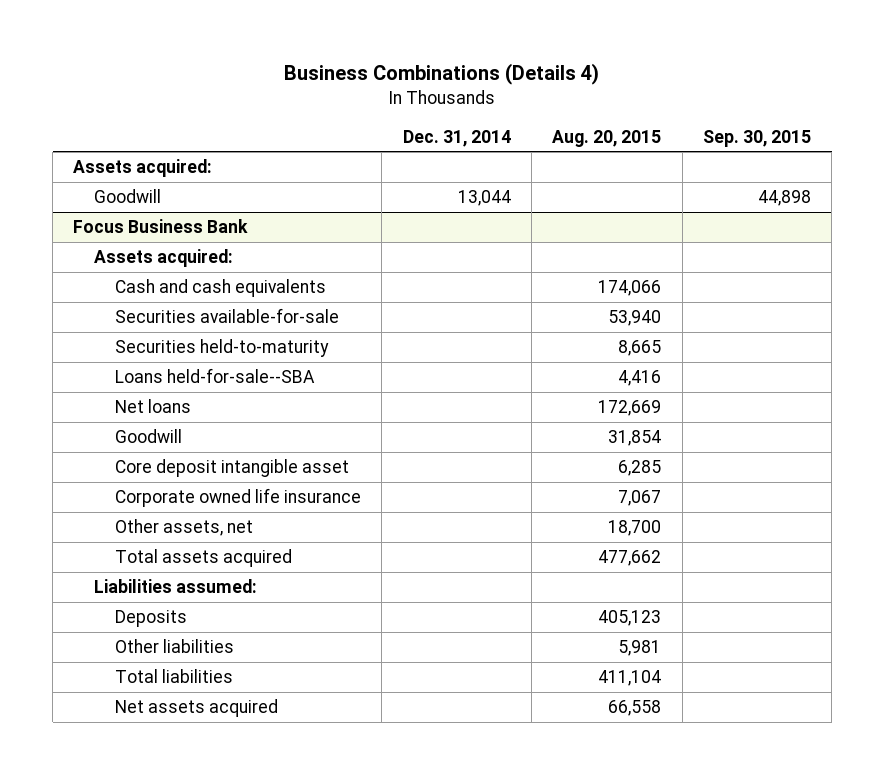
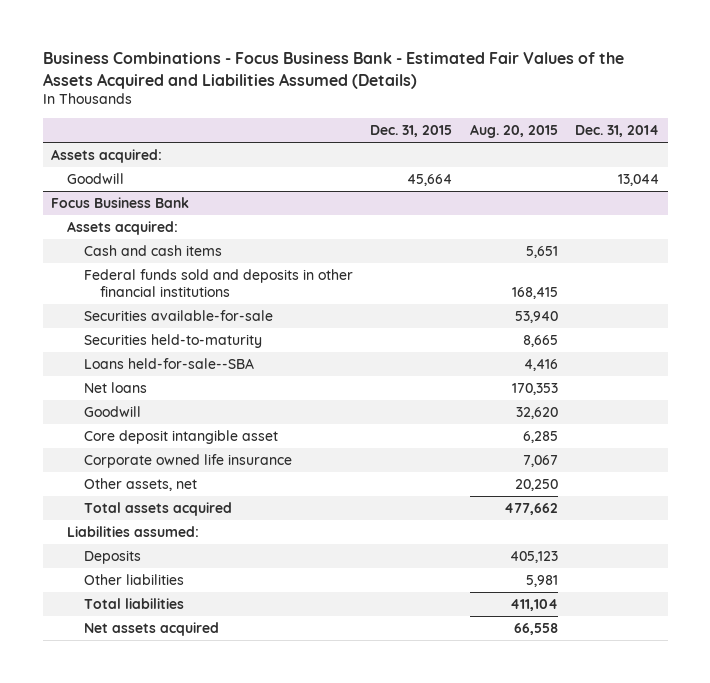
[284,62,600,85] Business Combinations (Details 4) -> [42,52,624,89] Business Combinations - Focus Business Bank - Estimated Fair Values of the Assets Acquired and Liabilities Assumed (Details)
[702,129,811,147] Sep. 30, 2015 -> none
none -> [370,125,453,138] Dec. 31, 2015
[115,279,327,298] Cash and cash equivalents -> [83,244,222,256] Cash and cash items
[598,280,662,297] 174,066 -> [525,245,558,258] 5,651
none -> [83,268,353,297] Federal funds sold and deposits in other financial institutions
[598,400,662,417] 172,669 -> [511,382,558,395] 170,353
[608,430,662,447] 31,854 -> [515,406,558,419] 32,620
[608,520,662,537] 18,700 -> [514,478,558,491] 20,250

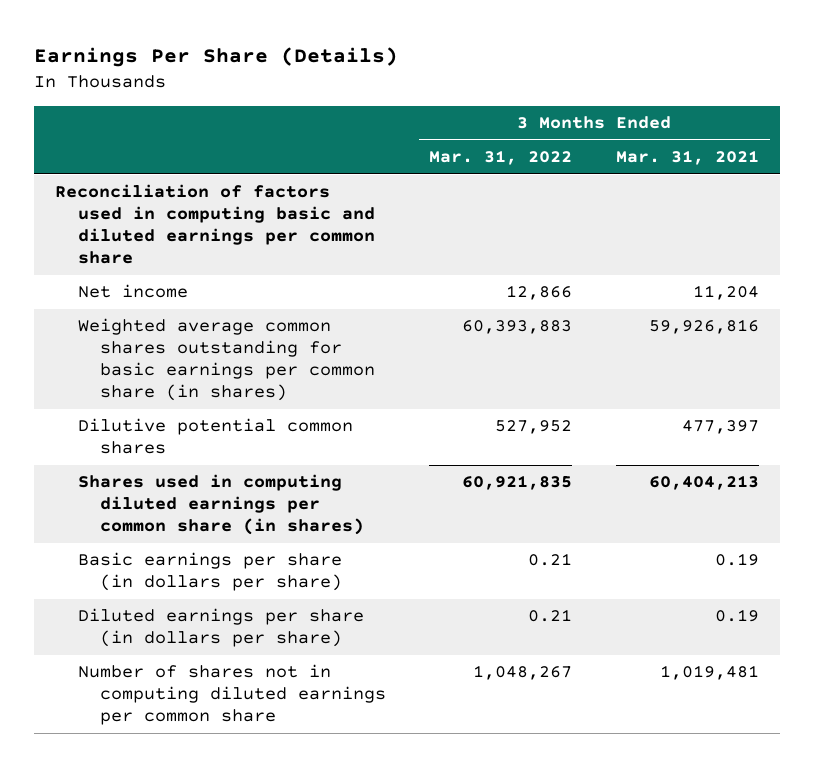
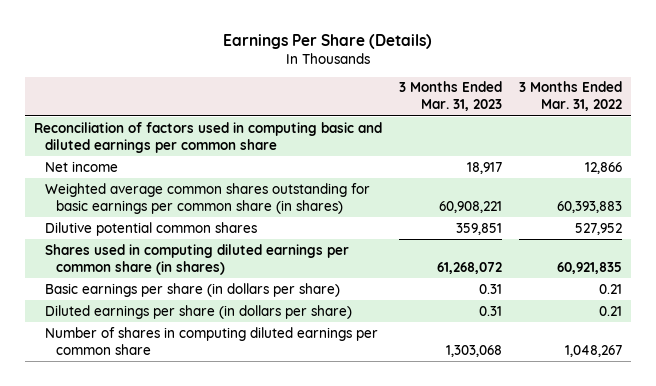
[615,150,759,166] Mar. 31, 2021 -> none
none -> [398,81,502,112] 3 Months Ended Mar. 31, 2023
[77,664,387,726] Number of shares not in computing diluted earnings per common share -> [44,326,378,355] Number of shares in computing diluted earnings per common share

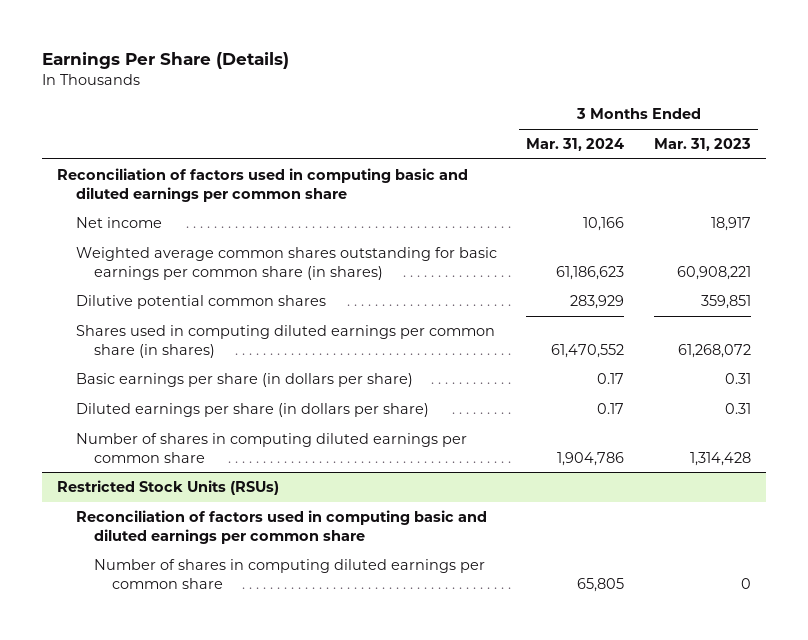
[518,81,622,112] 3 Months Ended Mar. 31, 2022 -> none
none -> [526,138,625,152] Mar. 31, 2024
[445,344,502,357] 1,303,068 -> [689,451,751,466] 1,314,428
none -> [57,480,280,496] Restricted Stock Units (RSUs)
none -> [75,510,487,544] Reconciliation of factors used in computing basic and diluted earnings per common share
none -> [93,559,485,589] Number of shares in computing diluted earnings per common share

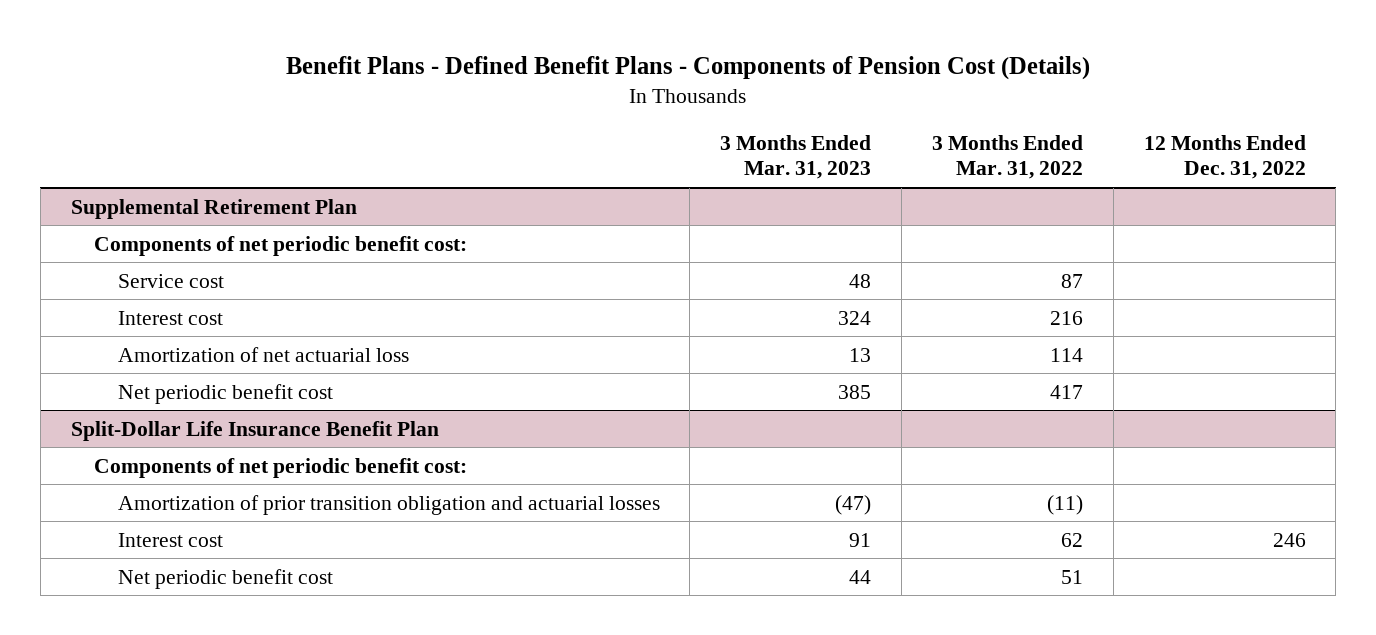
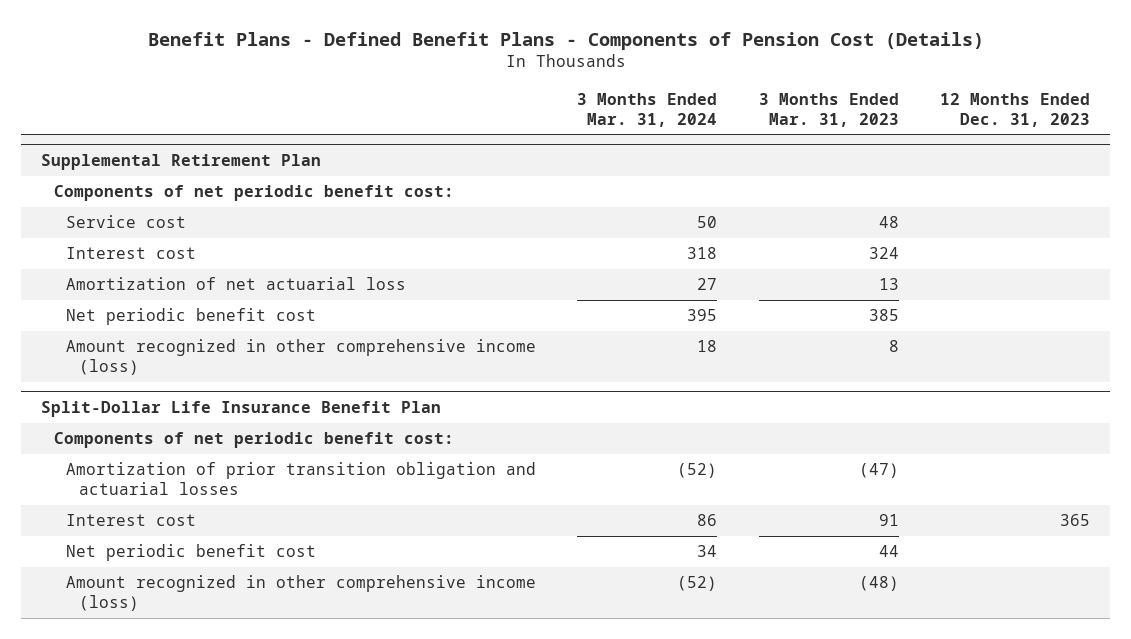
[931,134,1083,180] 3 Months Ended Mar. 31, 2022 -> none
[1143,134,1306,180] 12 Months Ended Dec. 31, 2022 -> none
none -> [577,92,718,127] 3 Months Ended Mar. 31, 2024
none -> [939,92,1090,127] 12 Months Ended Dec. 31, 2023
none -> [66,339,537,376] Amount recognized in other comprehensive income (loss)
none -> [66,575,537,612] Amount recognized in other comprehensive income (loss)

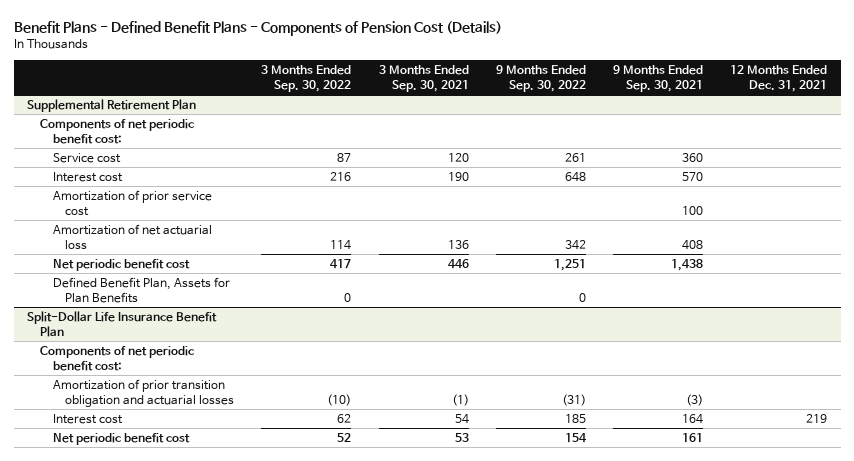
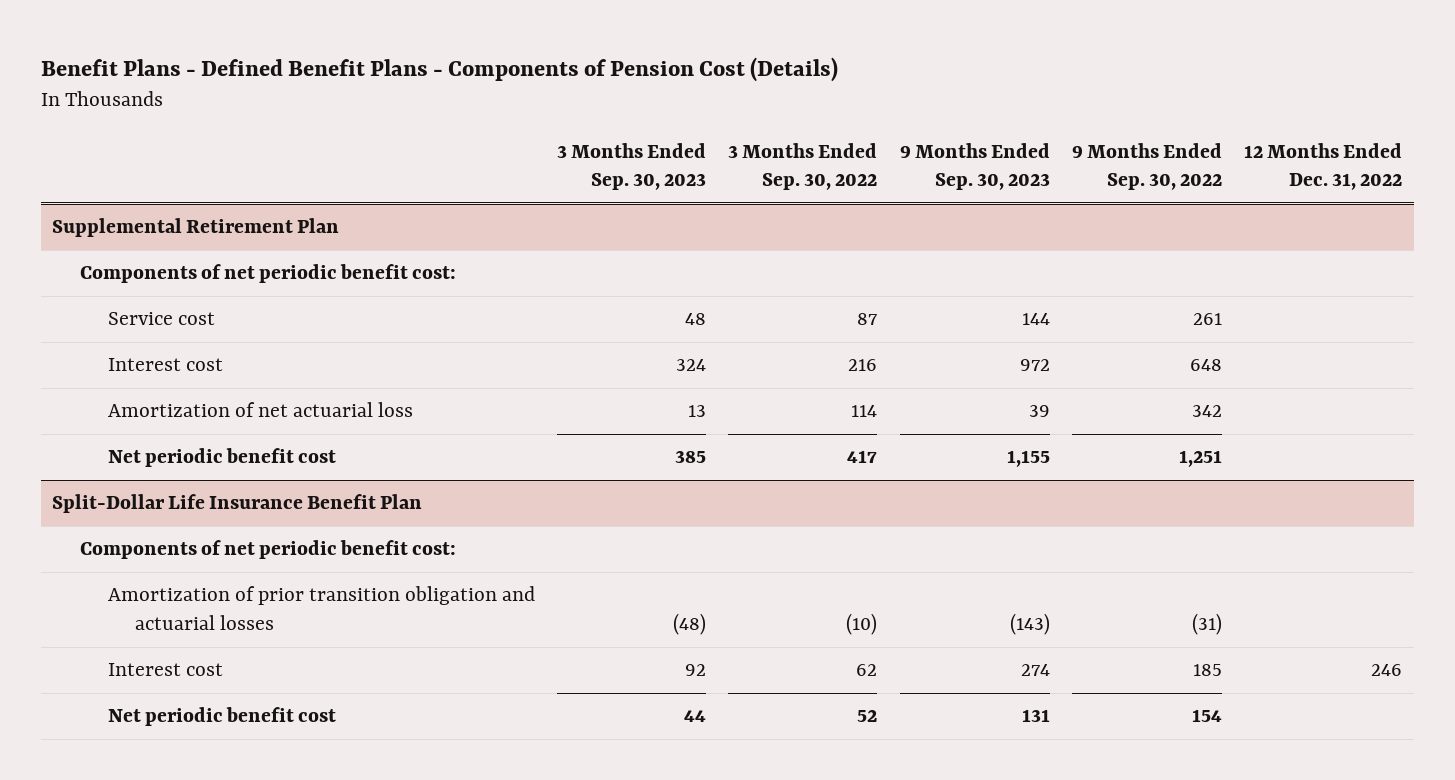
[378,65,469,93] 3 Months Ended Sep. 30, 2021 -> none
[612,65,703,93] 9 Months Ended Sep. 30, 2021 -> none
[730,65,828,93] 12 Months Ended Dec. 31, 2021 -> none
none -> [556,142,706,191] 3 Months Ended Sep. 30, 2023
none -> [899,142,1050,191] 9 Months Ended Sep. 30, 2023
none -> [1244,142,1403,191] 12 Months Ended Dec. 31, 2022
[52,189,212,216] Amortization of prior service cost -> none
[52,276,230,303] Defined Benefit Plan, Assets for Plan Benefits -> none

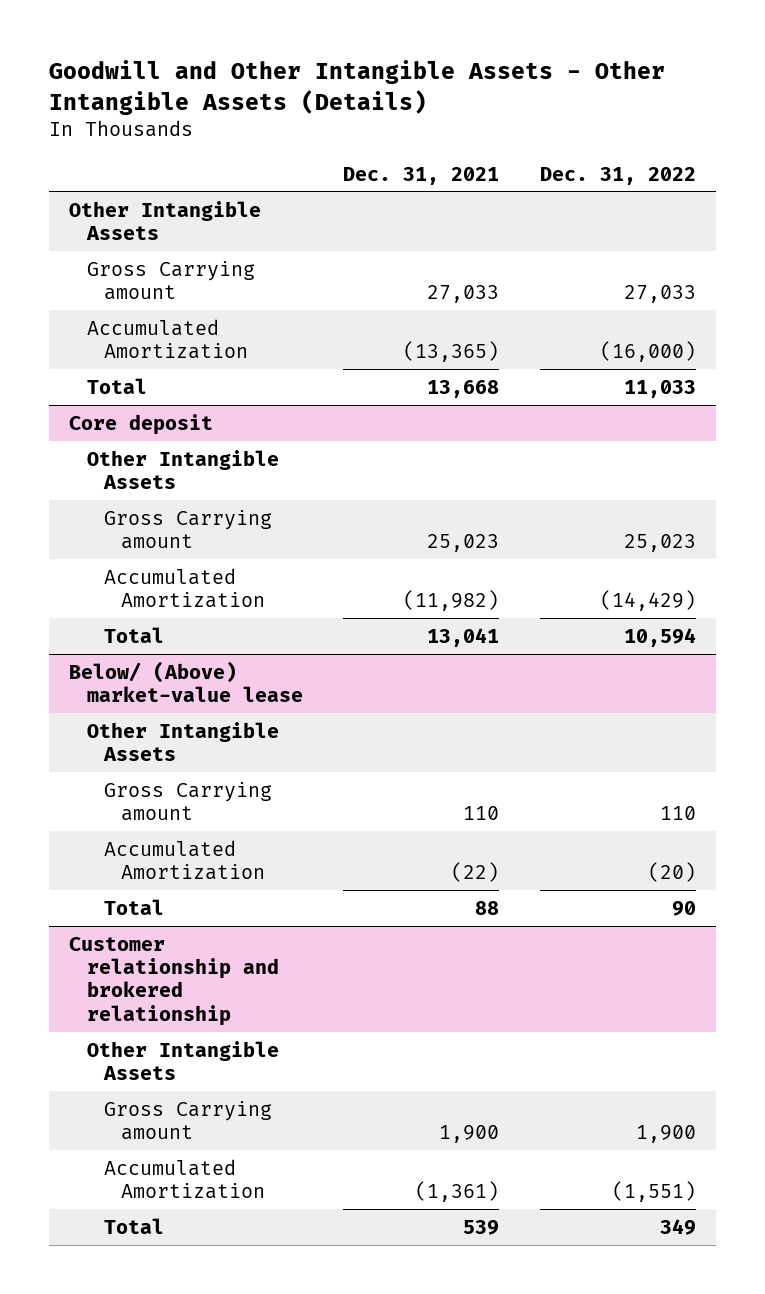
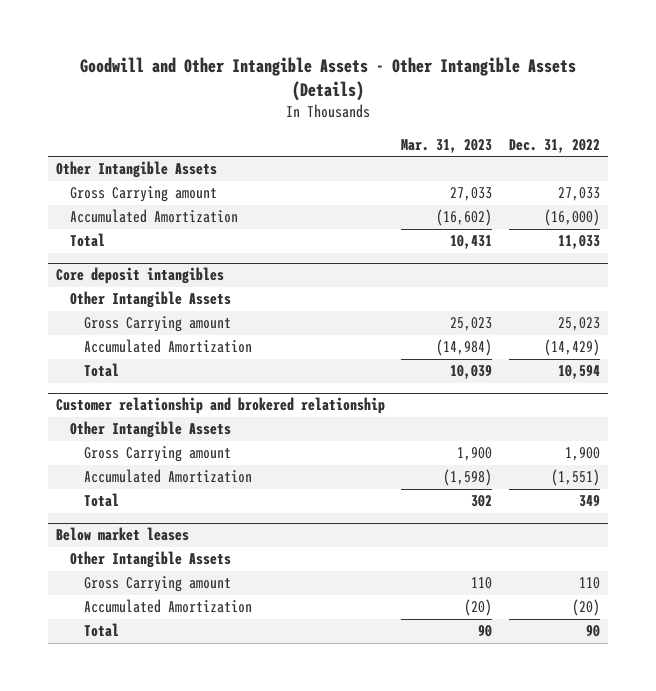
[343,166,500,185] Dec. 31, 2021 -> none
none -> [401,138,493,153] Mar. 31, 2023
[69,413,214,435] Core deposit -> [55,267,224,285] Core deposit intangibles
[69,660,303,703] Below/ (Above) market-value lease -> none
[86,721,279,762] Other Intangible Assets -> none
[103,781,272,822] Gross Carrying amount -> none
[103,839,266,881] Accumulated Amortization -> none
[103,898,164,915] Total -> none
none -> [55,527,189,542] Below market leases
none -> [69,551,231,569] Other Intangible Assets
none -> [83,576,231,593] Gross Carrying amount
none -> [83,599,252,614] Accumulated Amortization
none -> [83,623,119,638] Total

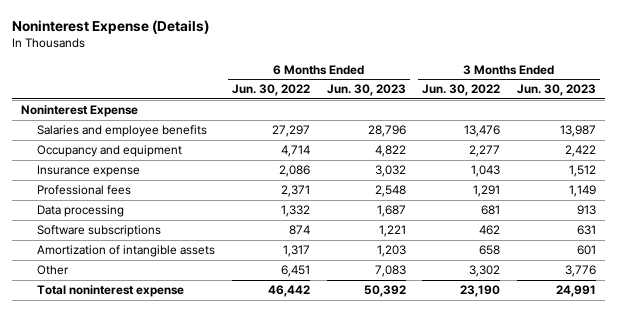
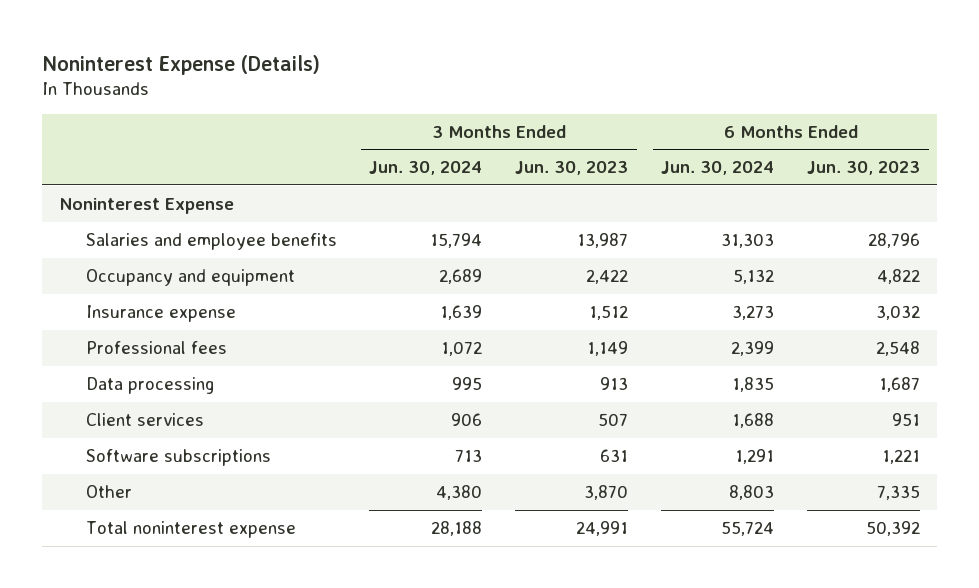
[231,84,310,97] Jun. 30, 2022 -> none
[422,84,501,97] Jun. 30, 2022 -> none
none -> [369,161,483,176] Jun. 30, 2024
none -> [661,161,775,176] Jun. 30, 2024
none -> [85,412,204,426] Client services
[36,245,215,258] Amortization of intangible assets -> none
[374,265,406,278] 7,083 -> [877,484,921,500] 7,335
[565,265,597,278] 3,776 -> [584,484,629,500] 3,870

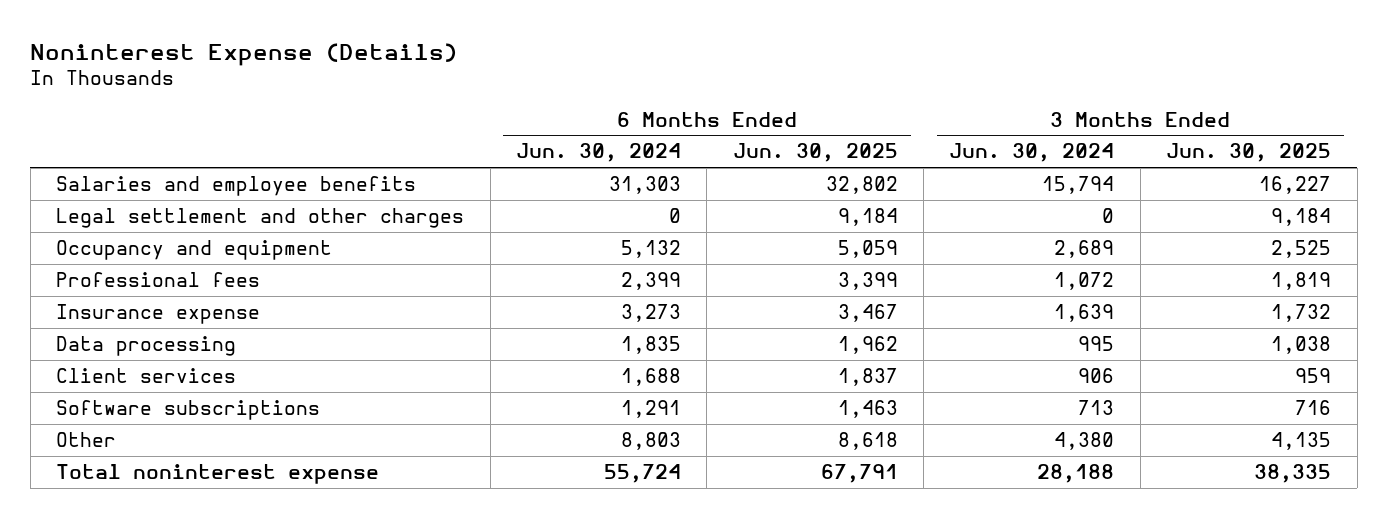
[515,161,629,176] Jun. 30, 2023 -> none
[807,161,921,176] Jun. 30, 2023 -> none
none -> [732,143,898,163] Jun. 30, 2025
none -> [1166,143,1332,163] Jun. 30, 2025
[58,197,234,214] Noninterest Expense -> none
none -> [56,207,465,228] Legal settlement and other charges
[85,304,236,322] Insurance expense -> [56,303,261,324] Insurance expense

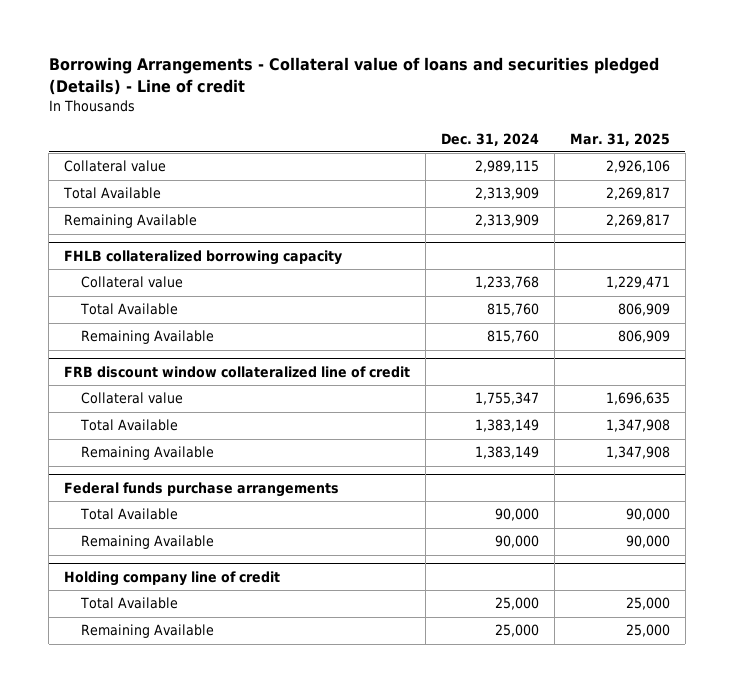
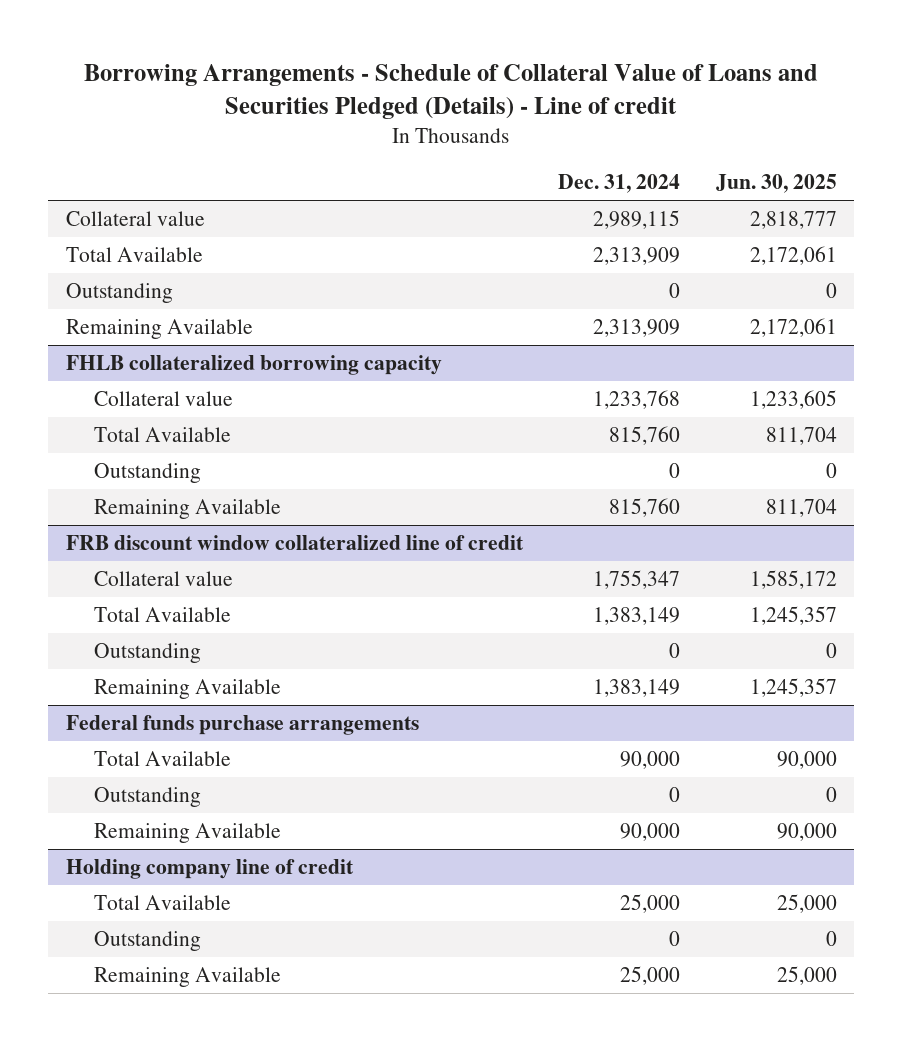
[48,57,659,96] Borrowing Arrangements - Collateral value of loans and securities pledged (Details) - Line of credit -> [84,64,819,120] Borrowing Arrangements - Schedule of Collateral Value of Loans and Securities Pledged (Details) - Line of credit
[569,132,670,146] Mar. 31, 2025 -> none
none -> [715,174,837,194] Jun. 30, 2025
none -> [65,282,173,303] Outstanding
none -> [94,462,202,483] Outstanding
none -> [94,642,202,663] Outstanding
none -> [94,786,202,807] Outstanding
none -> [94,930,202,951] Outstanding

